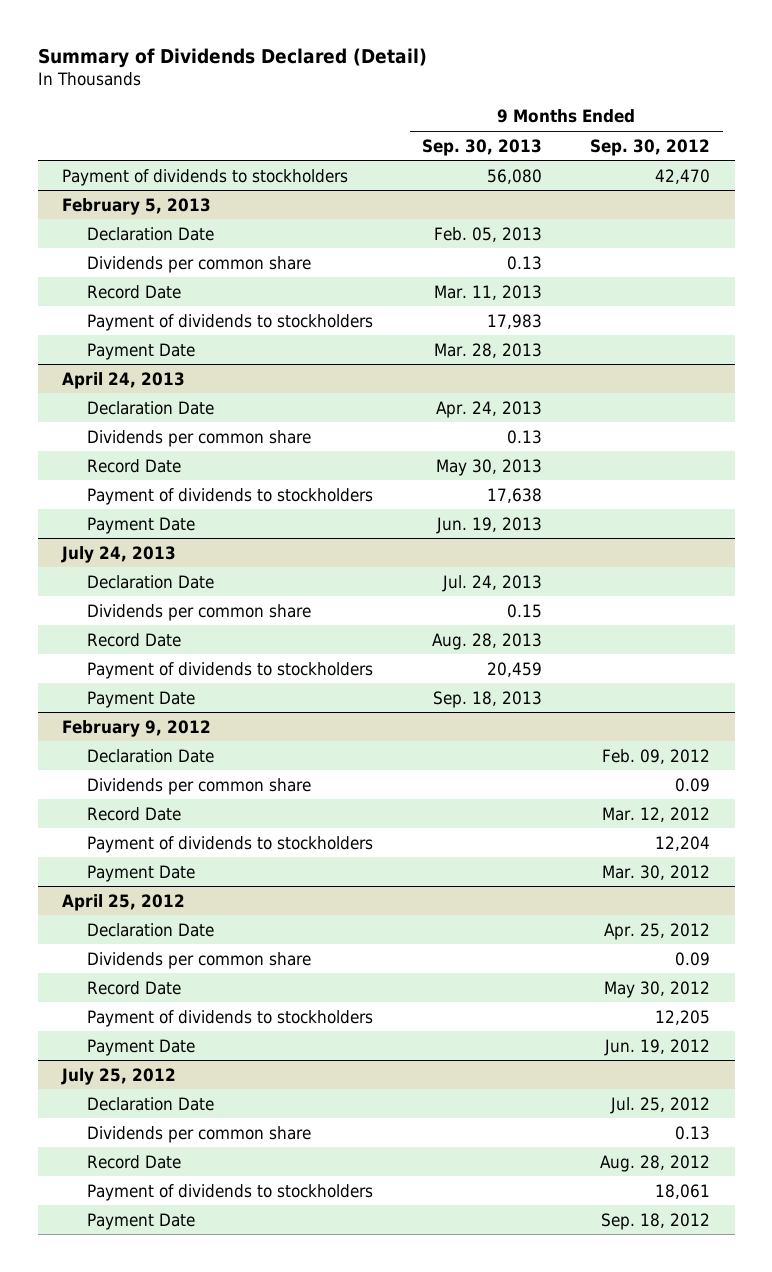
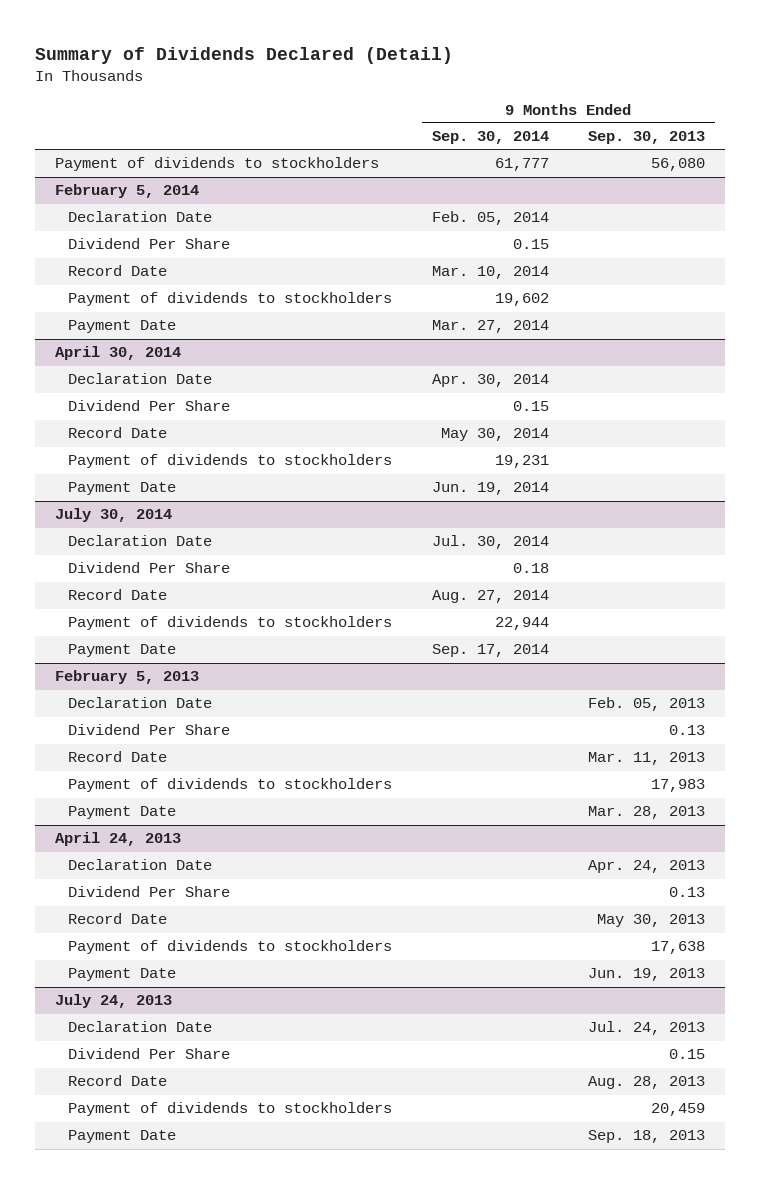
[590,138,711,156] Sep. 30, 2012 -> none
none -> [431,131,549,145] Sep. 30, 2014
none -> [55,184,200,199] February 5, 2014
none -> [68,211,213,223] Declaration Date
none -> [68,238,231,250] Dividend Per Share
none -> [68,265,168,277] Record Date
none -> [68,292,393,307] Payment of dividends to stockholders
none -> [68,320,177,334] Payment Date
none -> [55,346,182,361] April 30, 2014
none -> [68,373,213,385] Declaration Date
none -> [68,400,231,412] Dividend Per Share
none -> [68,427,168,439] Record Date
none -> [68,454,393,469] Payment of dividends to stockholders
none -> [68,482,177,496] Payment Date
none -> [55,508,173,523] July 30, 2014
none -> [68,535,213,547] Declaration Date
none -> [68,562,231,574] Dividend Per Share
none -> [68,589,168,601] Record Date
none -> [68,616,393,631] Payment of dividends to stockholders
none -> [68,644,177,658] Payment Date
[87,255,312,273] Dividends per common share -> [68,724,231,736] Dividend Per Share
[87,429,312,447] Dividends per common share -> [68,886,231,898] Dividend Per Share
[87,603,312,621] Dividends per common share -> [68,1048,231,1060] Dividend Per Share
[61,719,211,737] February 9, 2012 -> none
[87,748,215,763] Declaration Date -> none
[87,777,312,795] Dividends per common share -> none
[87,806,182,821] Record Date -> none
[87,835,374,853] Payment of dividends to stockholders -> none
[87,864,196,882] Payment Date -> none
[61,893,185,911] April 25, 2012 -> none
[87,922,215,937] Declaration Date -> none
[87,951,312,969] Dividends per common share -> none
[87,980,182,995] Record Date -> none
[87,1009,374,1027] Payment of dividends to stockholders -> none
[87,1038,196,1056] Payment Date -> none
[60,1067,176,1085] July 25, 2012 -> none
[87,1096,215,1111] Declaration Date -> none
[87,1125,312,1143] Dividends per common share -> none
[87,1154,182,1169] Record Date -> none
[87,1183,374,1201] Payment of dividends to stockholders -> none
[87,1212,196,1230] Payment Date -> none

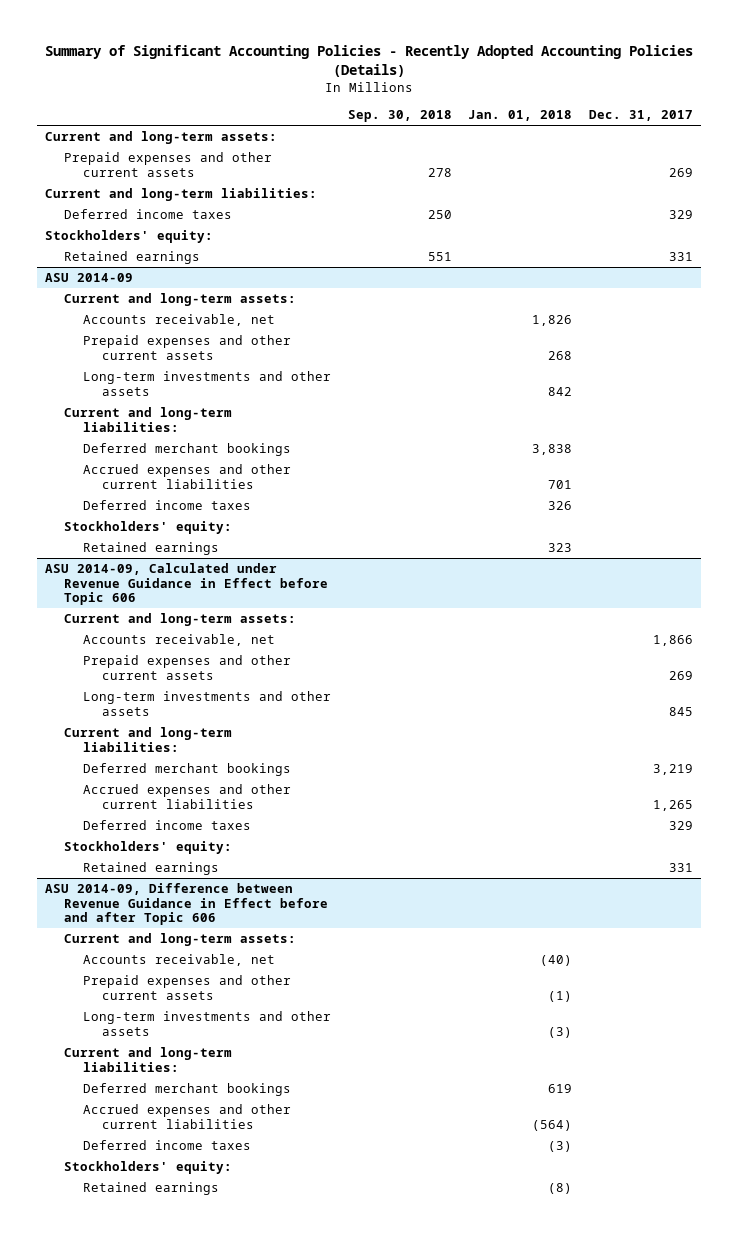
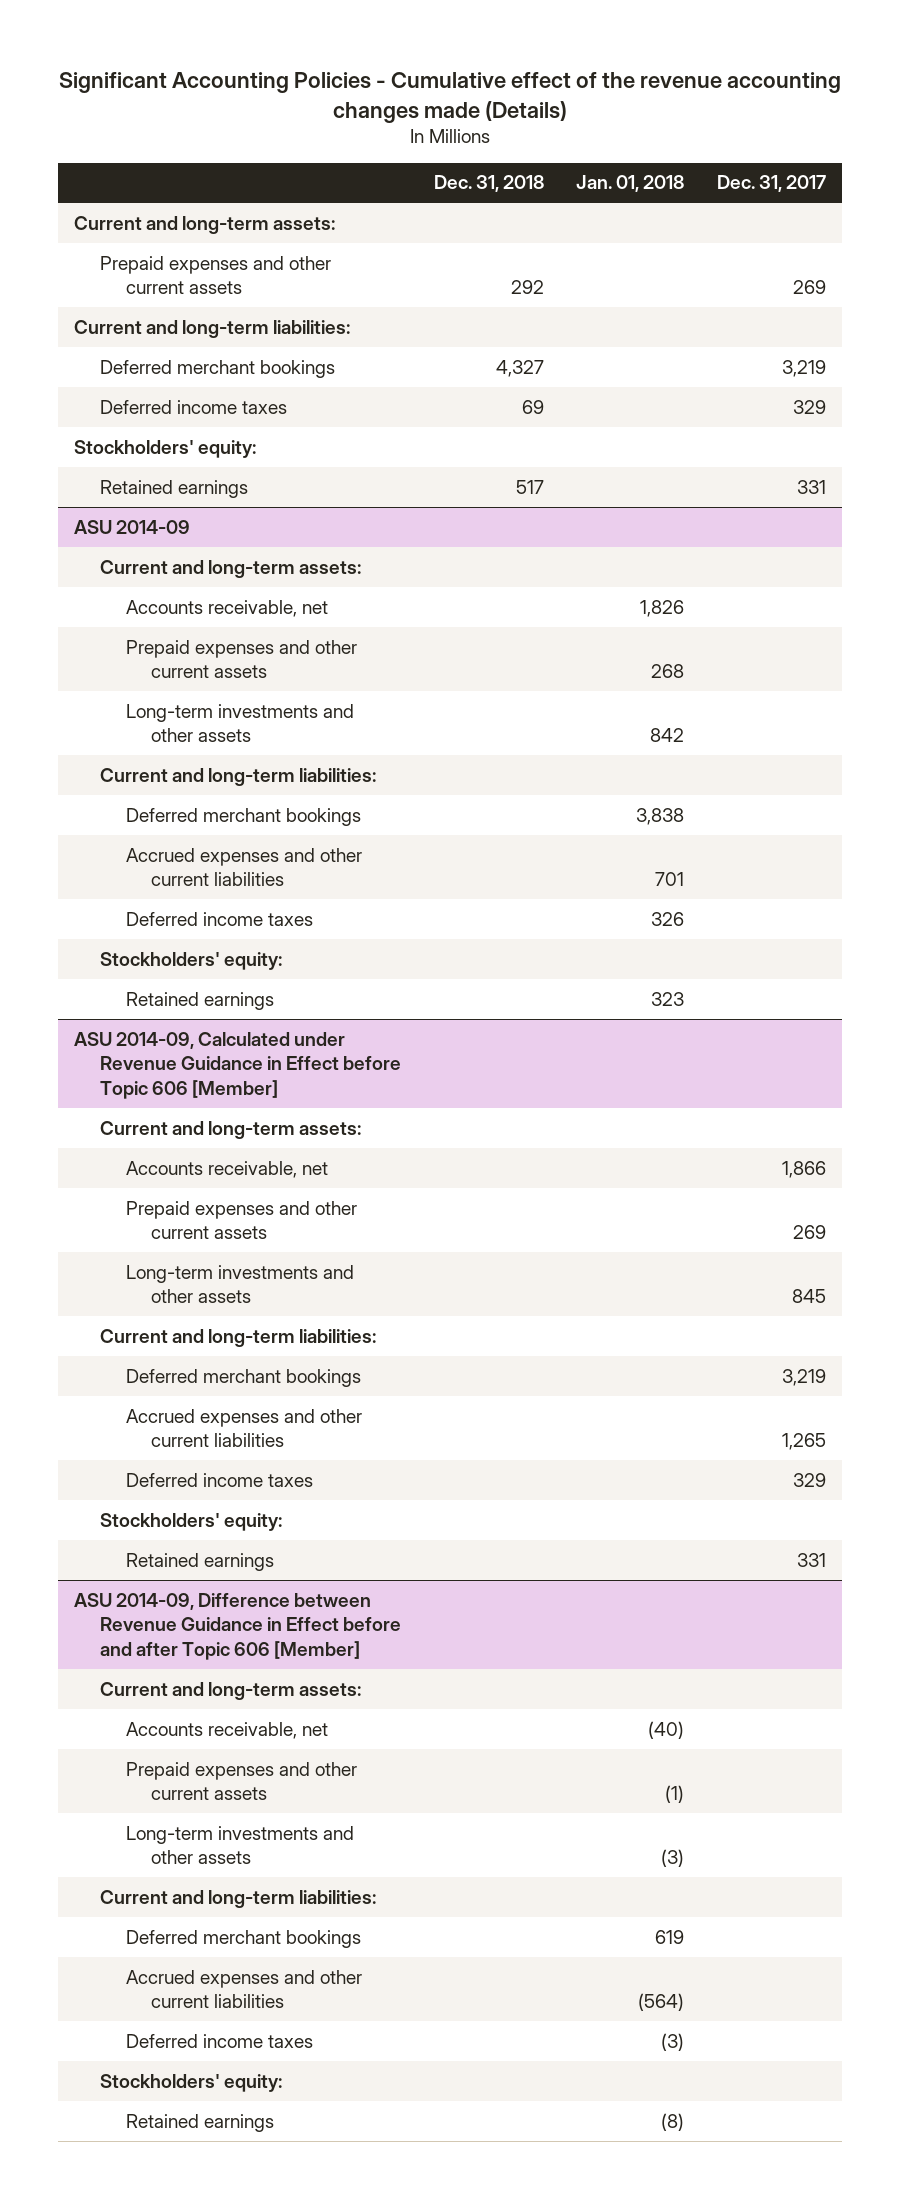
[44,44,693,78] Summary of Significant Accounting Policies - Recently Adopted Accounting Policies (Details) -> [59,71,842,123] Significant Accounting Policies - Cumulative effect of the revenue accounting changes made (Details)
[347,110,452,123] Sep. 30, 2018 -> none
none -> [433,175,544,193] Dec. 31, 2018
none -> [100,359,336,378] Deferred merchant bookings
[45,562,329,606] ASU 2014-09, Calculated under Revenue Guidance in Effect before Topic 606 -> [74,1031,402,1099] ASU 2014-09, Calculated under Revenue Guidance in Effect before Topic 606 [Member]
[45,882,329,926] ASU 2014-09, Difference between Revenue Guidance in Effect before and after Topic 606 -> [74,1592,402,1660] ASU 2014-09, Difference between Revenue Guidance in Effect before and after Topic 606 [Member]

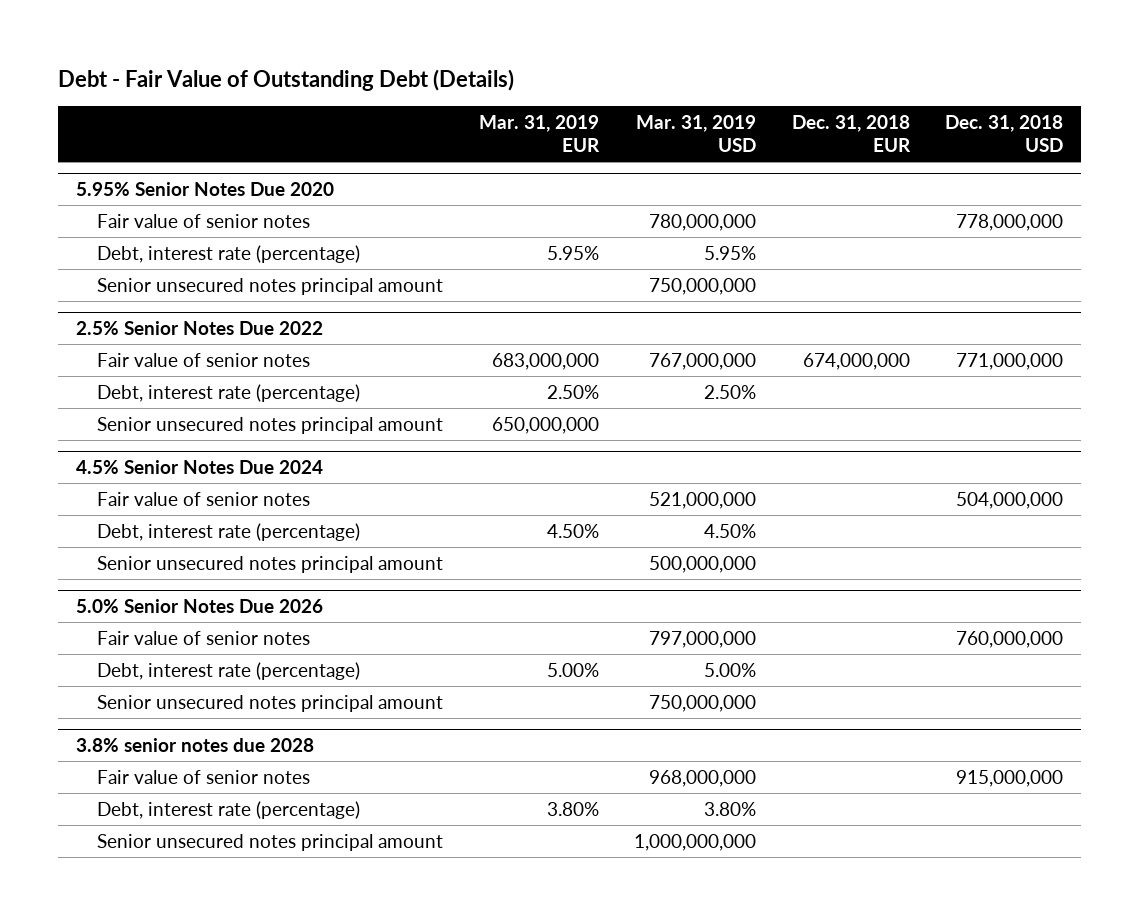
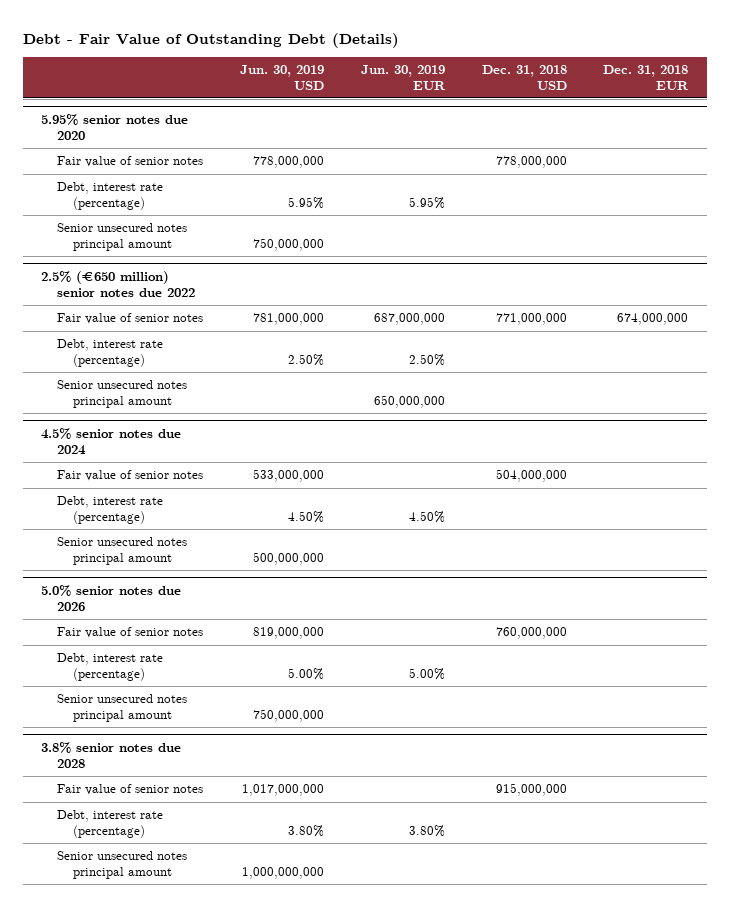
[478,115,600,153] Mar. 31, 2019 EUR -> none
[636,115,757,153] Mar. 31, 2019 USD -> none
none -> [240,65,325,90] Jun. 30, 2019 USD
none -> [360,65,446,90] Jun. 30, 2019 EUR
[75,182,334,197] 5.95% Senior Notes Due 2020 -> [41,114,189,140] 5.95% senior notes due 2020
[75,321,323,336] 2.5% Senior Notes Due 2022 -> [41,271,196,297] 2.5% (€650 million) senior notes due 2022
[75,460,323,475] 4.5% Senior Notes Due 2024 -> [41,428,182,455] 4.5% senior notes due 2024
[75,599,323,614] 5.0% Senior Notes Due 2026 -> [41,585,182,611] 5.0% senior notes due 2026

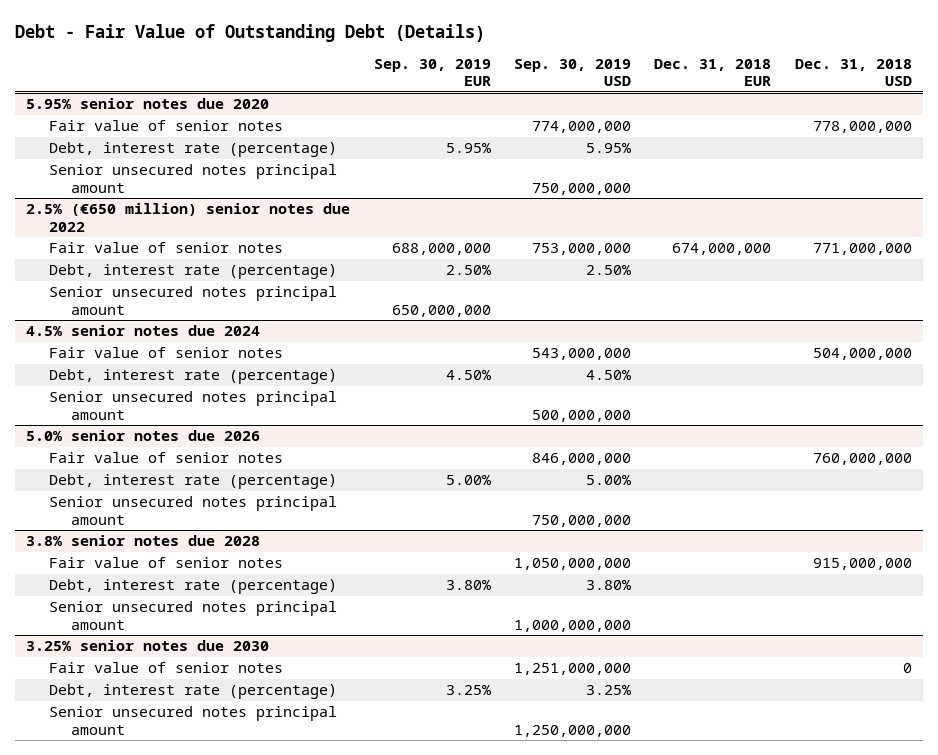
[240,65,325,90] Jun. 30, 2019 USD -> none
[360,65,446,90] Jun. 30, 2019 EUR -> none
none -> [373,58,491,87] Sep. 30, 2019 EUR
none -> [514,58,632,87] Sep. 30, 2019 USD
none -> [26,640,270,652] 3.25% senior notes due 2030
none -> [48,662,283,674] Fair value of senior notes
none -> [48,684,337,700] Debt, interest rate (percentage)
none -> [48,706,337,735] Senior unsecured notes principal amount

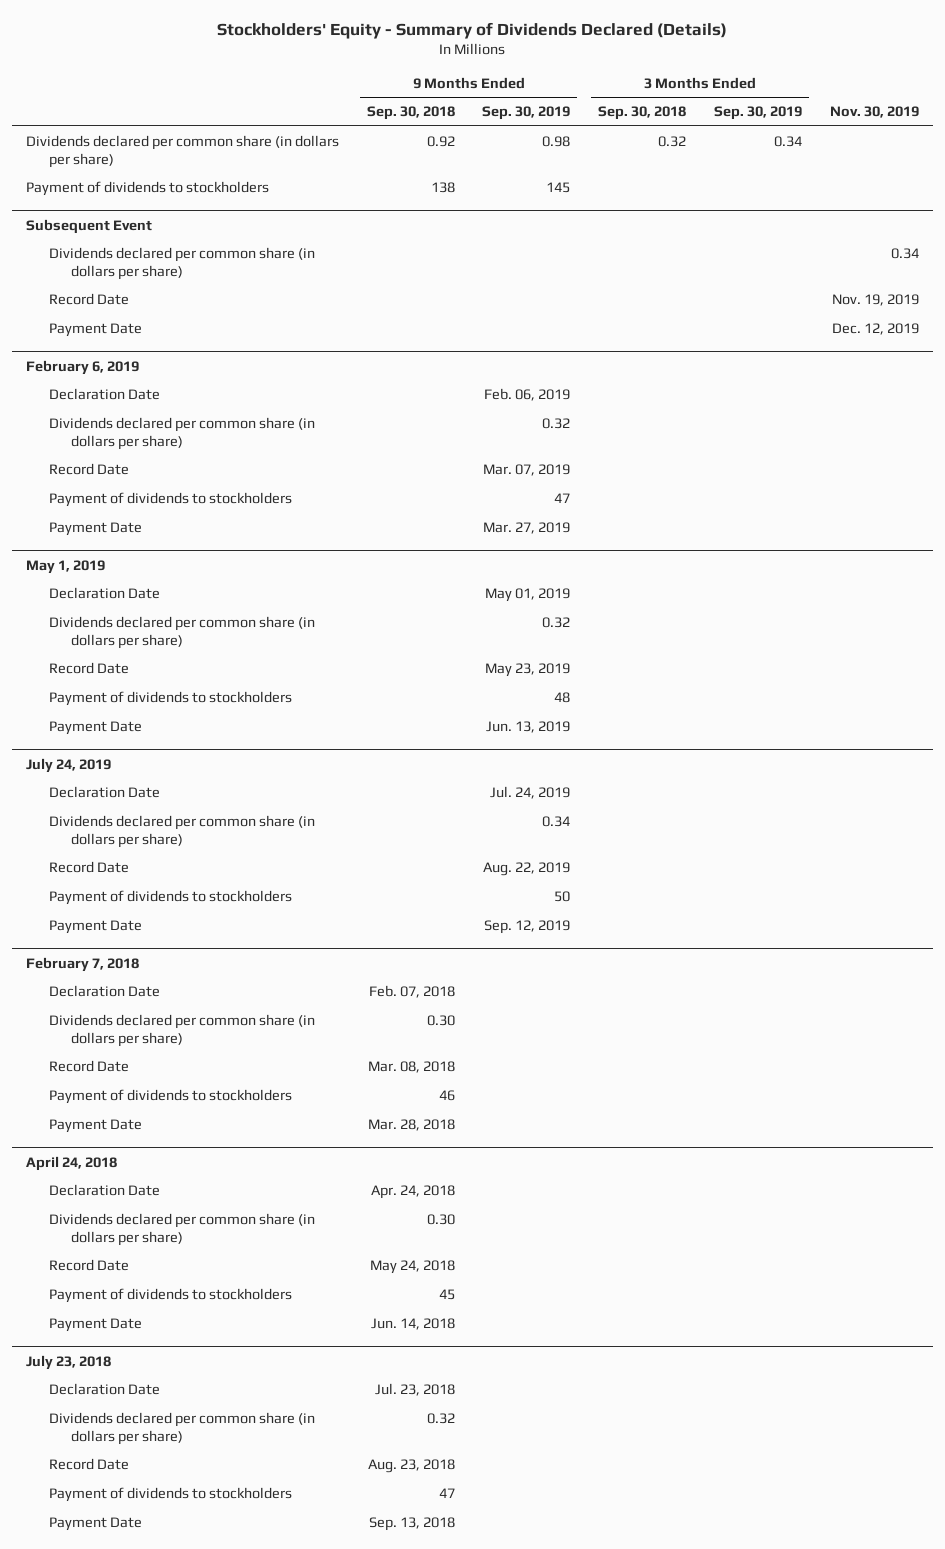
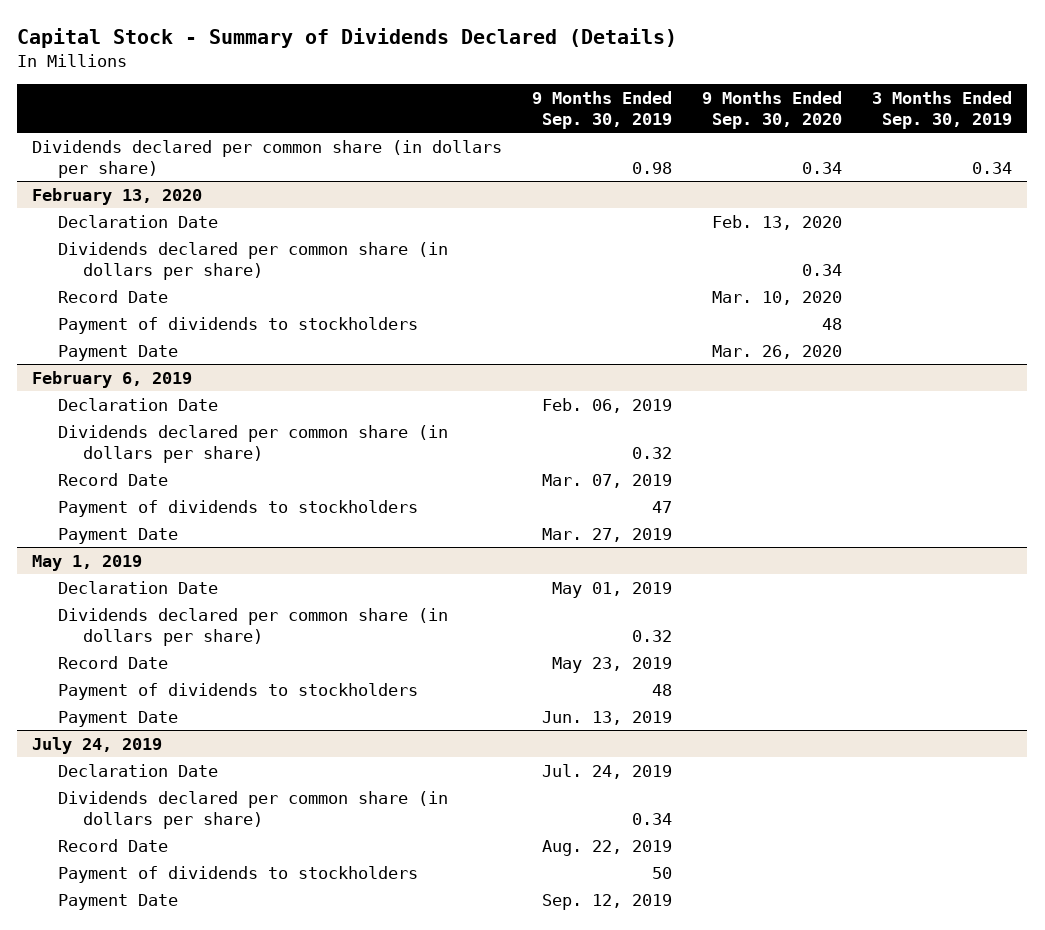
[217,21,728,39] Stockholders' Equity - Summary of Dividends Declared (Details) -> [17,28,678,49] Capital Stock - Summary of Dividends Declared (Details)
[366,106,455,121] Sep. 30, 2018 -> none
[598,106,687,121] Sep. 30, 2018 -> none
[829,106,919,119] Nov. 30, 2019 -> none
none -> [702,91,843,129] 9 Months Ended Sep. 30, 2020
[25,181,269,197] Payment of dividends to stockholders -> none
[25,218,152,234] Subsequent Event -> none
[48,247,315,280] Dividends declared per common share (in dollars per share) -> none
[48,293,129,306] Record Date -> none
[48,323,142,338] Payment Date -> none
none -> [32,187,203,205] February 13, 2020
none -> [57,214,218,228] Declaration Date
none -> [57,241,448,280] Dividends declared per common share (in dollars per share)
none -> [57,289,168,303] Record Date
none -> [57,316,418,334] Payment of dividends to stockholders
none -> [57,344,178,361] Payment Date
[25,956,139,972] February 7, 2018 -> none
[48,985,160,998] Declaration Date -> none
[48,1014,315,1047] Dividends declared per common share (in dollars per share) -> none
[48,1060,129,1073] Record Date -> none
[48,1089,292,1105] Payment of dividends to stockholders -> none
[48,1119,142,1134] Payment Date -> none
[25,1155,117,1171] April 24, 2018 -> none
[48,1184,160,1197] Declaration Date -> none
[48,1213,315,1246] Dividends declared per common share (in dollars per share) -> none
[48,1259,129,1272] Record Date -> none
[48,1288,292,1304] Payment of dividends to stockholders -> none
[48,1318,142,1333] Payment Date -> none
[25,1354,111,1370] July 23, 2018 -> none
[48,1383,160,1396] Declaration Date -> none
[48,1412,315,1445] Dividends declared per common share (in dollars per share) -> none
[48,1458,129,1471] Record Date -> none
[48,1487,292,1503] Payment of dividends to stockholders -> none
[48,1517,142,1532] Payment Date -> none

